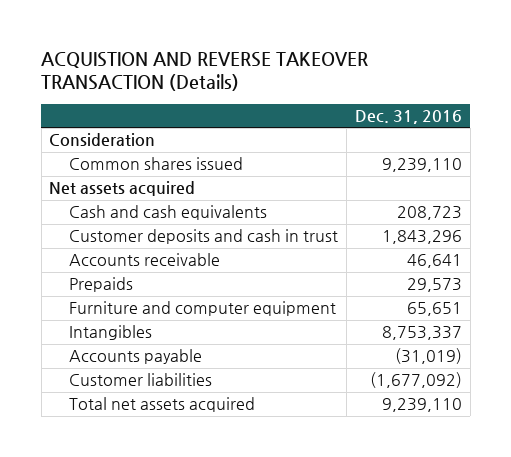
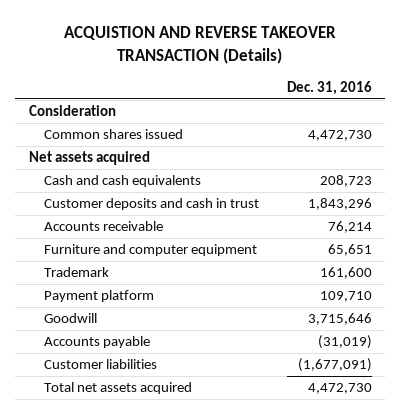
[381,158,462,173] 9,239,110 -> [307,130,372,142] 4,472,730
[69,277,134,293] Prepaids -> none
[406,254,462,269] 46,641 -> [327,221,372,234] 76,214
[69,325,153,341] Intangibles -> none
none -> [44,267,110,278] Trademark
none -> [44,290,155,303] Payment platform
none -> [44,313,98,324] Goodwill
[369,372,462,389] (1,677,092) -> [297,358,372,373] (1,677,091)
[381,398,462,413] 9,239,110 -> [307,383,372,395] 4,472,730

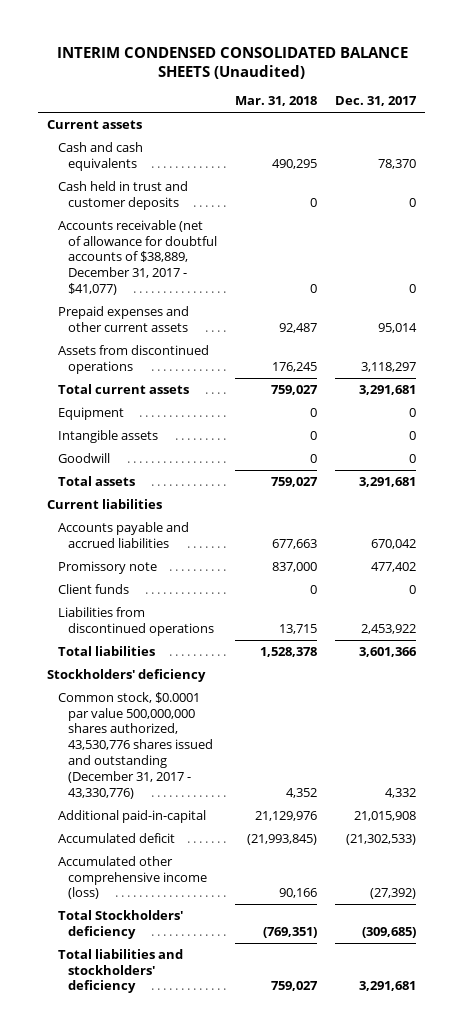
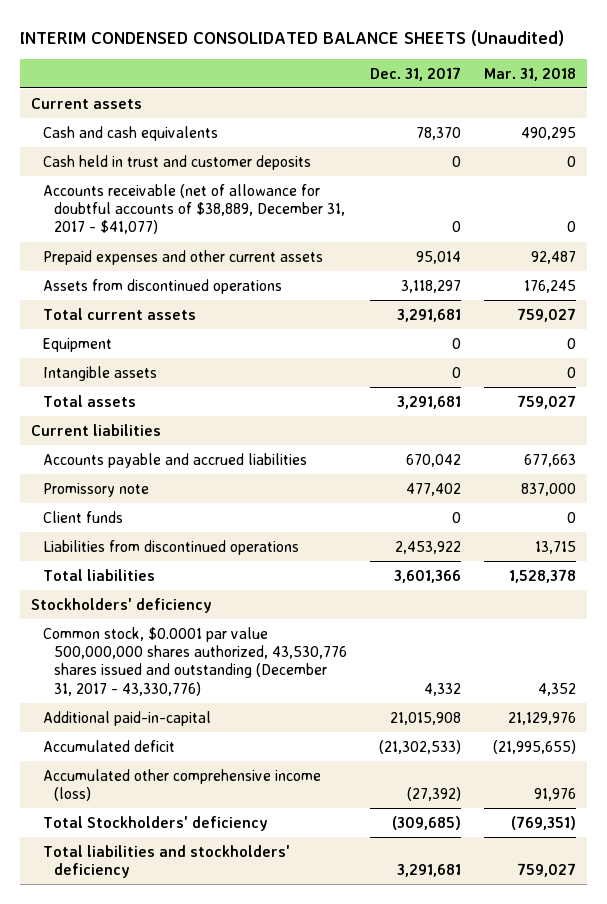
[57,452,110,463] Goodwill -> none
[247,833,318,845] (21,993,845) -> [492,739,576,754] (21,995,655)
[279,888,318,899] 90,166 -> [533,787,576,801] 91,976

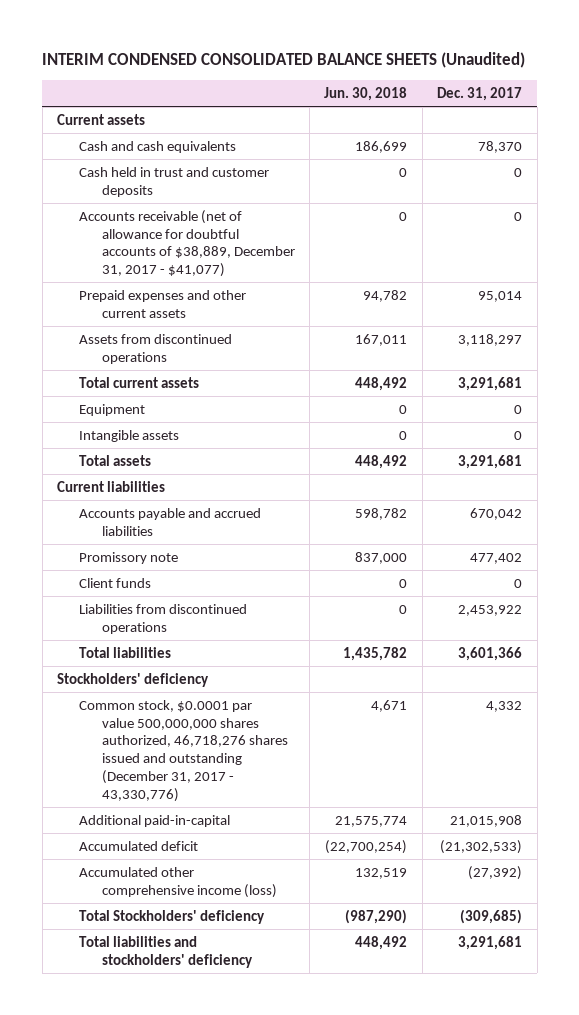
[483,67,576,81] Mar. 31, 2018 -> none
none -> [324,87,408,102] Jun. 30, 2018
[42,626,347,696] Common stock, $0.0001 par value 500,000,000 shares authorized, 43,530,776 shares issued and outstanding (December 31, 2017 - 43,330,776) -> [79,699,288,802] Common stock, $0.0001 par value 500,000,000 shares authorized, 46,718,276 shares issued and outstanding (December 31, 2017 - 43,330,776)

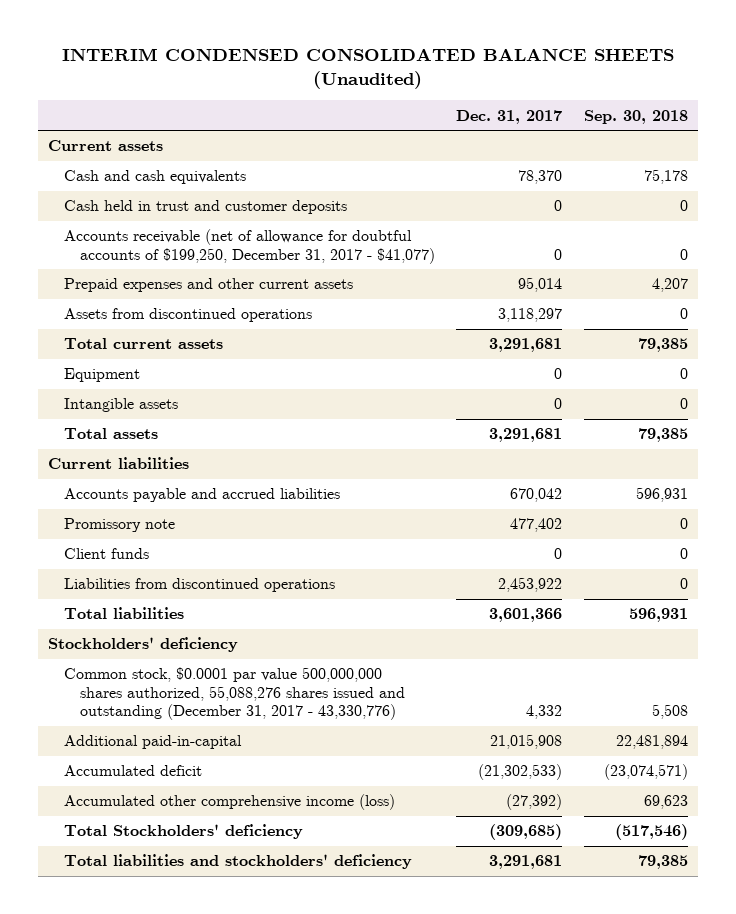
[324,87,408,102] Jun. 30, 2018 -> none
none -> [583,109,688,124] Sep. 30, 2018
[79,209,295,278] Accounts receivable (net of allowance for doubtful accounts of $38,889, December 31, 2017 - $41,077) -> [63,229,435,264] Accounts receivable (net of allowance for doubtful accounts of $199,250, December 31, 2017 - $41,077)
[79,699,288,802] Common stock, $0.0001 par value 500,000,000 shares authorized, 46,718,276 shares issued and outstanding (December 31, 2017 - 43,330,776) -> [63,667,405,721] Common stock, $0.0001 par value 500,000,000 shares authorized, 55,088,276 shares issued and outstanding (December 31, 2017 - 43,330,776)

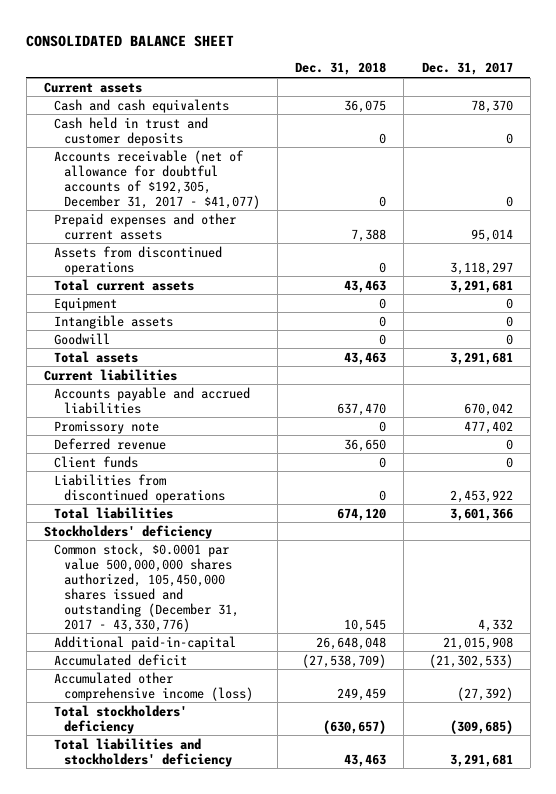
[62,48,675,90] INTERIM CONDENSED CONSOLIDATED BALANCE SHEETS (Unaudited) -> [26,35,235,48] CONSOLIDATED BALANCE SHEET
[583,109,688,124] Sep. 30, 2018 -> none
none -> [295,62,387,76] Dec. 31, 2018
[63,229,435,264] Accounts receivable (net of allowance for doubtful accounts of $199,250, December 31, 2017 - $41,077) -> [54,149,261,209] Accounts receivable (net of allowance for doubtful accounts of $192,305, December 31, 2017 - $41,077)
none -> [54,332,111,345] Goodwill
none -> [54,437,167,450] Deferred revenue
[63,667,405,721] Common stock, $0.0001 par value 500,000,000 shares authorized, 55,088,276 shares issued and outstanding (December 31, 2017 - 43,330,776) -> [54,542,240,632] Common stock, $0.0001 par value 500,000,000 shares authorized, 105,450,000 shares issued and outstanding (December 31, 2017 - 43,330,776)
[63,824,303,840] Total Stockholders' deficiency -> [54,704,188,734] Total stockholders' deficiency

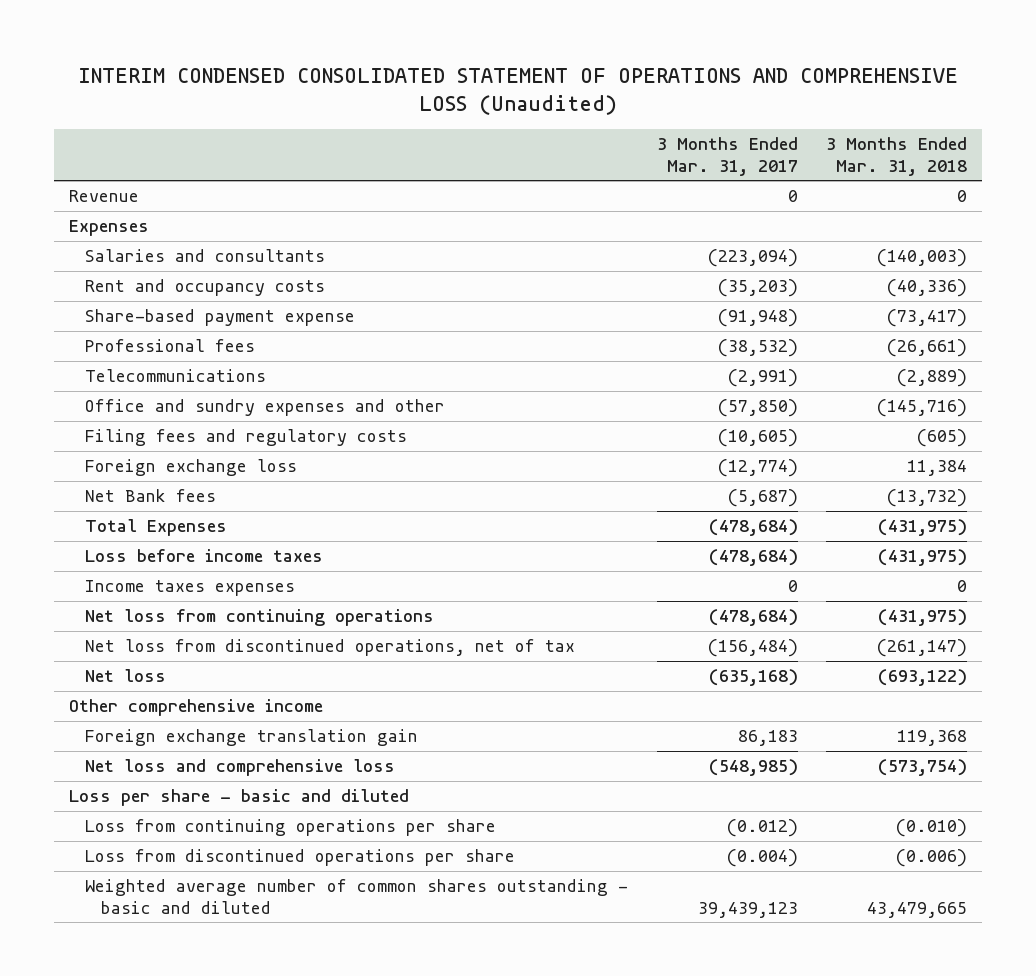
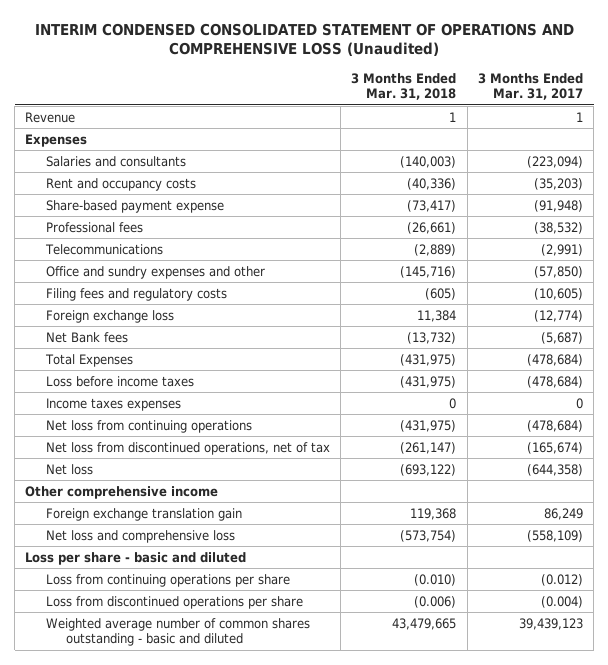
[787,190,798,203] 0 -> [576,111,584,122] 1
[957,190,968,203] 0 -> [449,111,457,122] 1
[707,639,798,658] (156,484) -> [527,441,584,454] (165,674)
[708,669,798,687] (635,168) -> [527,463,584,476] (644,358)
[737,730,798,747] 86,183 -> [544,507,584,520] 86,249
[708,759,798,777] (548,985) -> [527,529,584,542] (558,109)

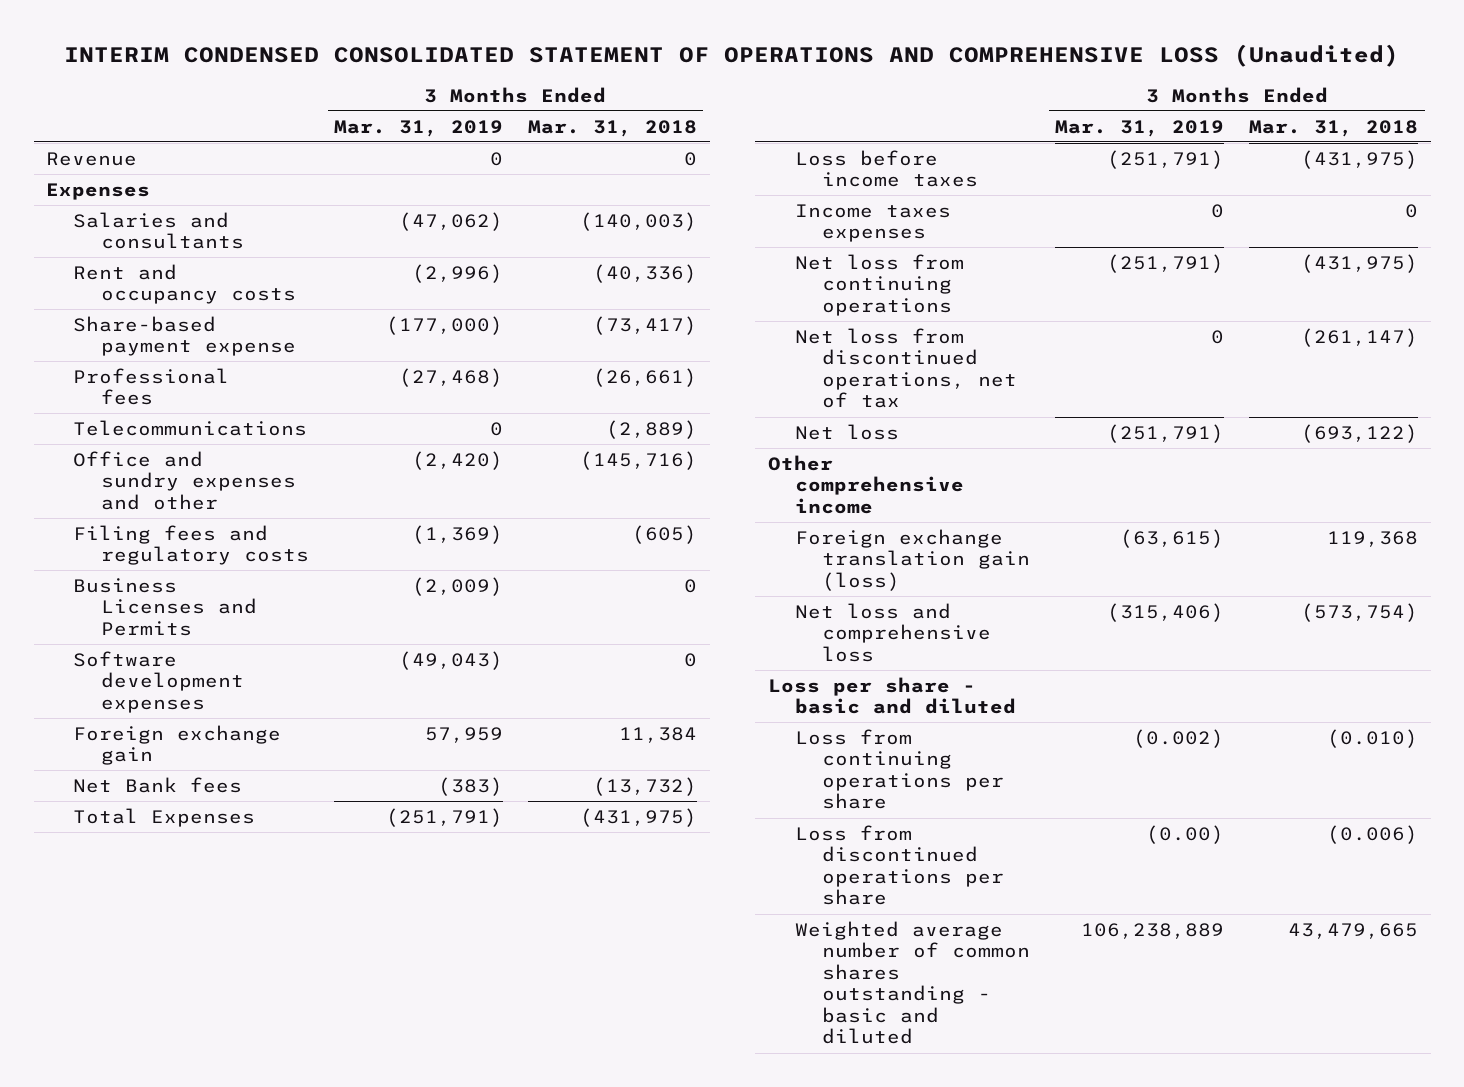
[478,73,584,101] 3 Months Ended Mar. 31, 2017 -> none
none -> [333,119,503,137] Mar. 31, 2019
[449,111,457,122] 1 -> [683,151,697,166] 0
none -> [73,577,257,636] Business Licenses and Permits
none -> [73,650,244,713] Software development expenses
[45,309,174,323] Foreign exchange loss -> [73,724,282,766] Foreign exchange gain
[45,507,242,521] Foreign exchange translation gain -> [794,528,1030,591] Foreign exchange translation gain (loss)

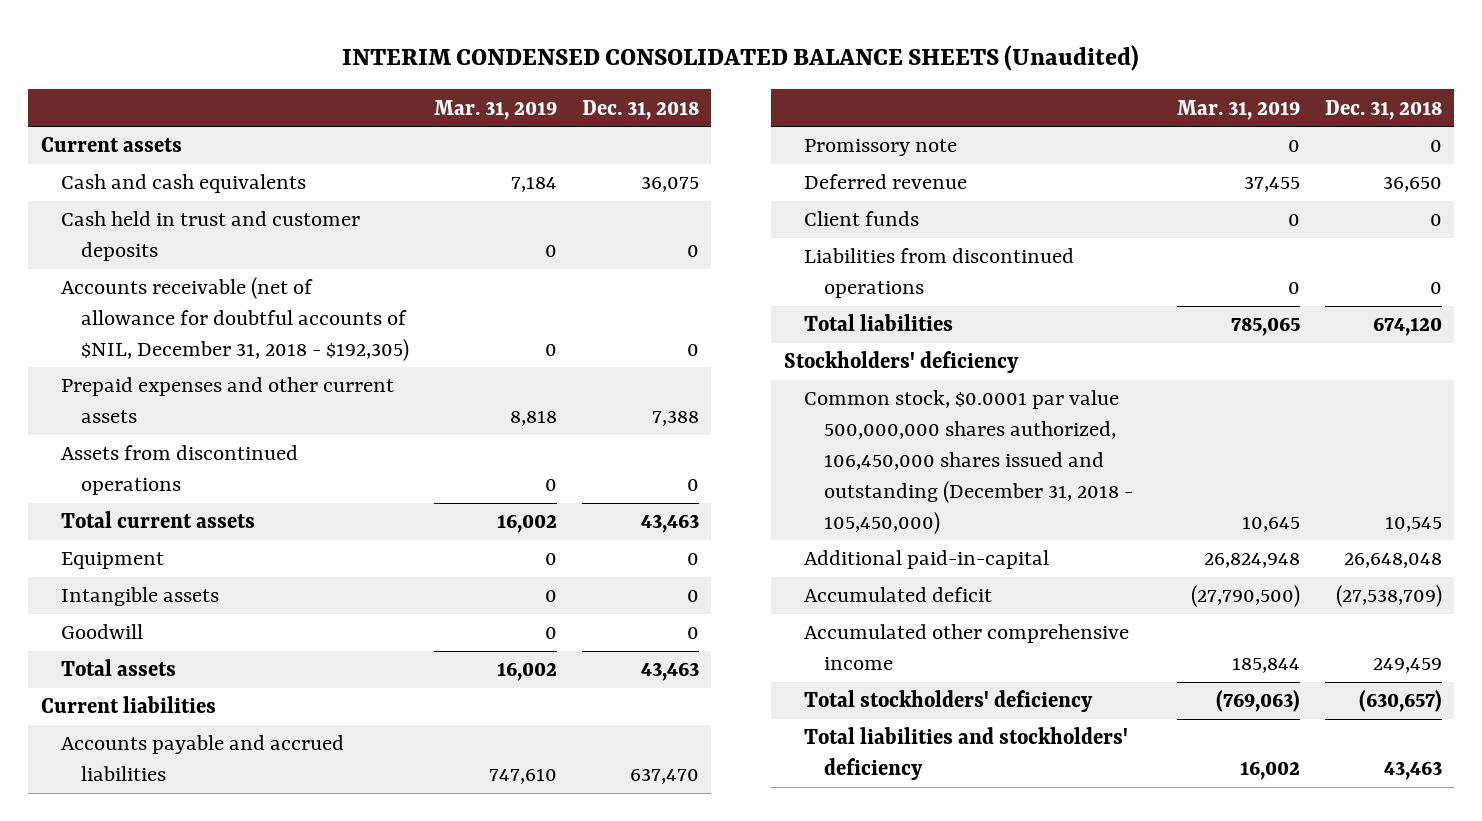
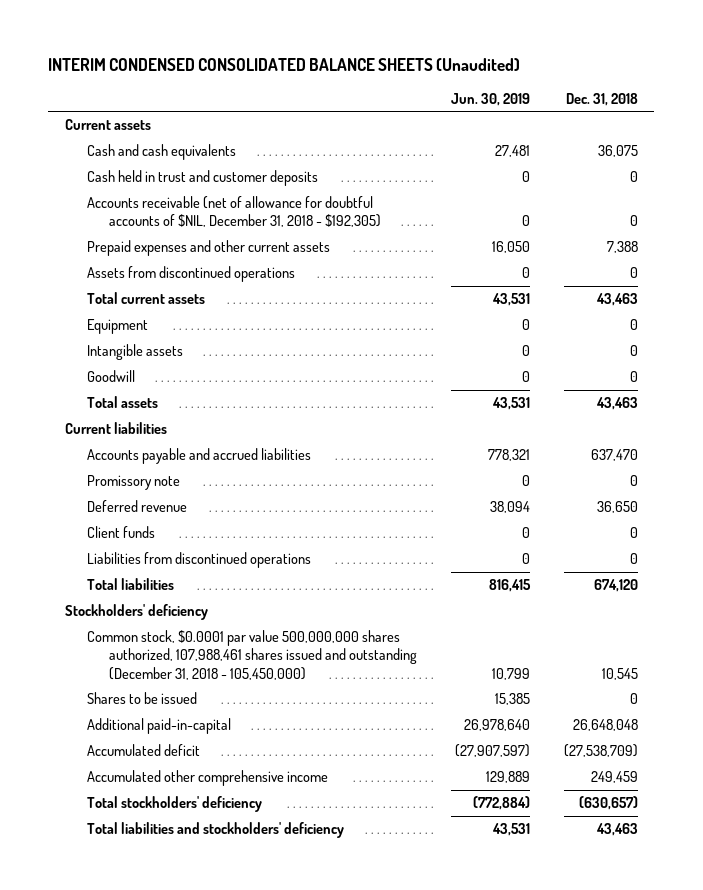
[433,99,557,120] Mar. 31, 2019 -> none
none -> [450,92,530,106] Jun. 30, 2019
[803,390,1133,534] Common stock, $0.0001 par value 500,000,000 shares authorized, 106,450,000 shares issued and outstanding (December 31, 2018 - 105,450,000) -> [86,630,418,680] Common stock, $0.0001 par value 500,000,000 shares authorized, 107,988,461 shares issued and outstanding (December 31, 2018 - 105,450,000)
none -> [86,692,197,705] Shares to be issued

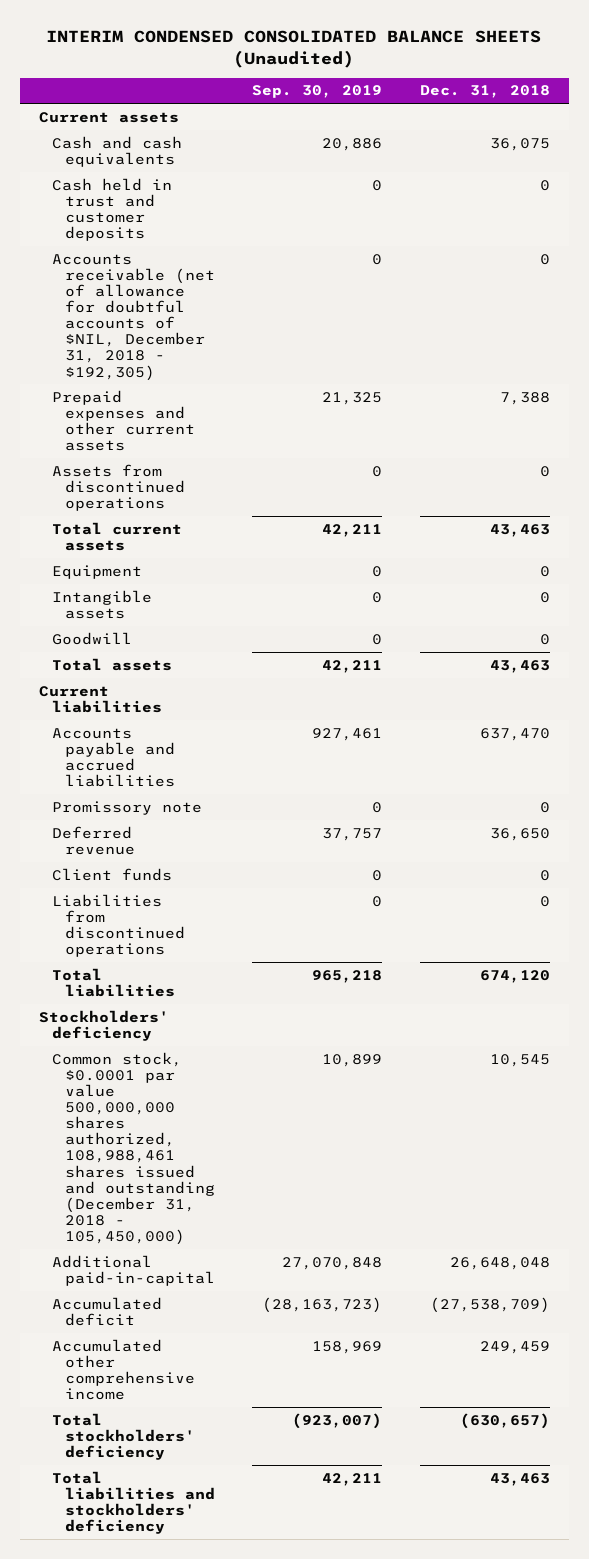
[450,92,530,106] Jun. 30, 2019 -> none
none -> [252,85,383,99] Sep. 30, 2019
[86,692,197,705] Shares to be issued -> none
[86,630,418,680] Common stock, $0.0001 par value 500,000,000 shares authorized, 107,988,461 shares issued and outstanding (December 31, 2018 - 105,450,000) -> [51,1051,215,1246] Common stock, $0.0001 par value 500,000,000 shares authorized, 108,988,461 shares issued and outstanding (December 31, 2018 - 105,450,000)

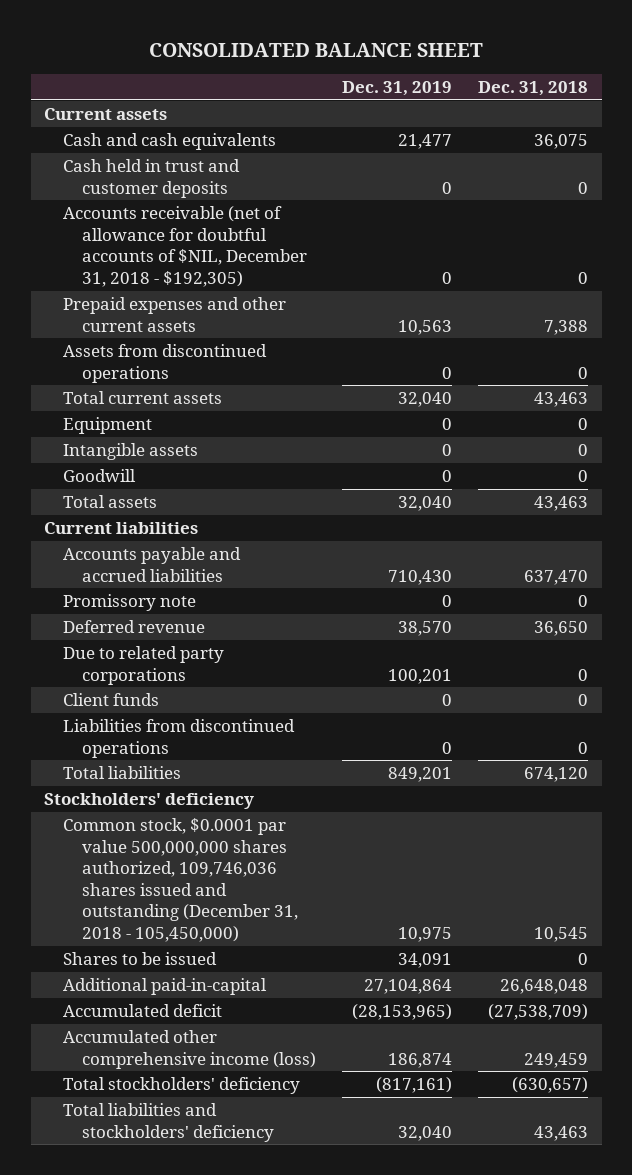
[46,29,542,68] INTERIM CONDENSED CONSOLIDATED BALANCE SHEETS (Unaudited) -> [149,43,484,58] CONSOLIDATED BALANCE SHEET
[252,85,383,99] Sep. 30, 2019 -> none
none -> [341,80,452,96] Dec. 31, 2019
none -> [62,646,224,685] Due to related party corporations
[51,1051,215,1246] Common stock, $0.0001 par value 500,000,000 shares authorized, 108,988,461 shares issued and outstanding (December 31, 2018 - 105,450,000) -> [62,818,298,943] Common stock, $0.0001 par value 500,000,000 shares authorized, 109,746,036 shares issued and outstanding (December 31, 2018 - 105,450,000)
none -> [62,952,217,966] Shares to be issued
[51,1338,195,1401] Accumulated other comprehensive income -> [62,1030,316,1069] Accumulated other comprehensive income (loss)

